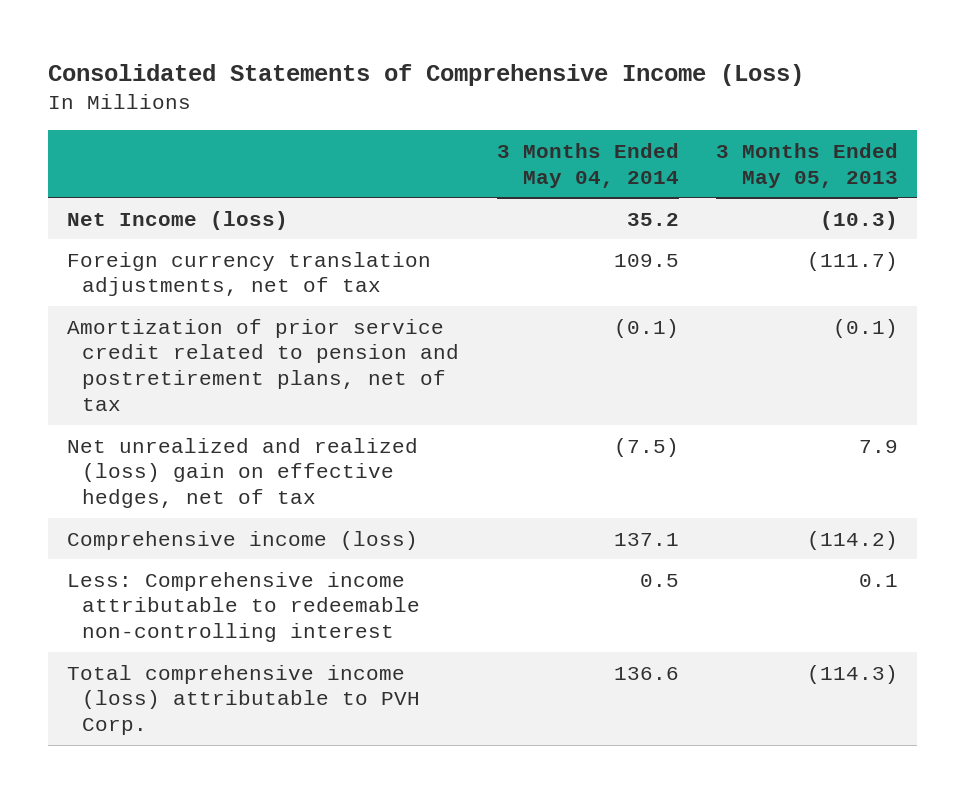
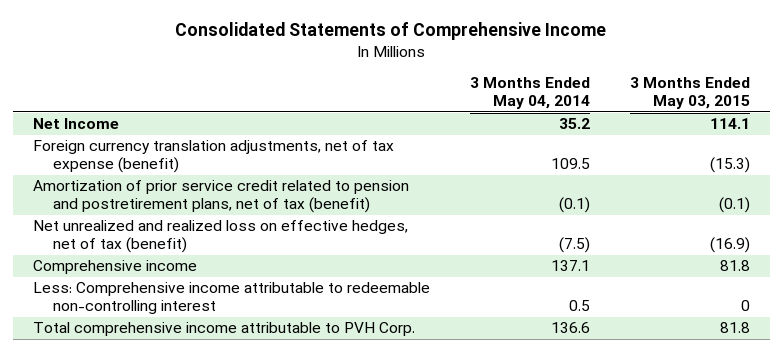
[47,63,804,86] Consolidated Statements of Comprehensive Income (Loss) -> [175,22,607,41] Consolidated Statements of Comprehensive Income
[716,142,899,188] 3 Months Ended May 05, 2013 -> none
none -> [629,77,750,110] 3 Months Ended May 03, 2015
[66,210,288,230] Net Income (loss) -> [32,118,119,130] Net Income
[66,251,431,297] Foreign currency translation adjustments, net of tax -> [32,140,394,174] Foreign currency translation adjustments, net of tax expense (benefit)
[66,318,460,412] Amortization of prior service credit related to pension and postretirement plans, net of tax -> [32,180,409,214] Amortization of prior service credit related to pension and postretirement plans, net of tax (benefit)
[66,437,418,509] Net unrealized and realized (loss) gain on effective hedges, net of tax -> [32,220,408,254] Net unrealized and realized loss on effective hedges, net of tax (benefit)
[66,530,418,550] Comprehensive income (loss) -> [32,260,197,275] Comprehensive income
[66,664,421,736] Total comprehensive income (loss) attributable to PVH Corp. -> [32,322,415,337] Total comprehensive income attributable to PVH Corp.

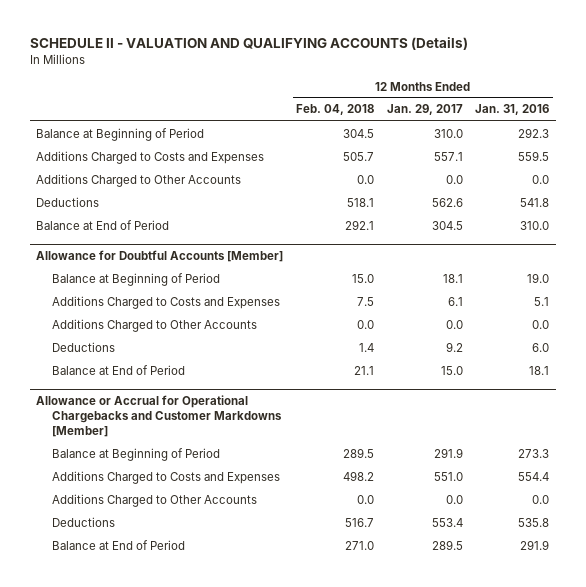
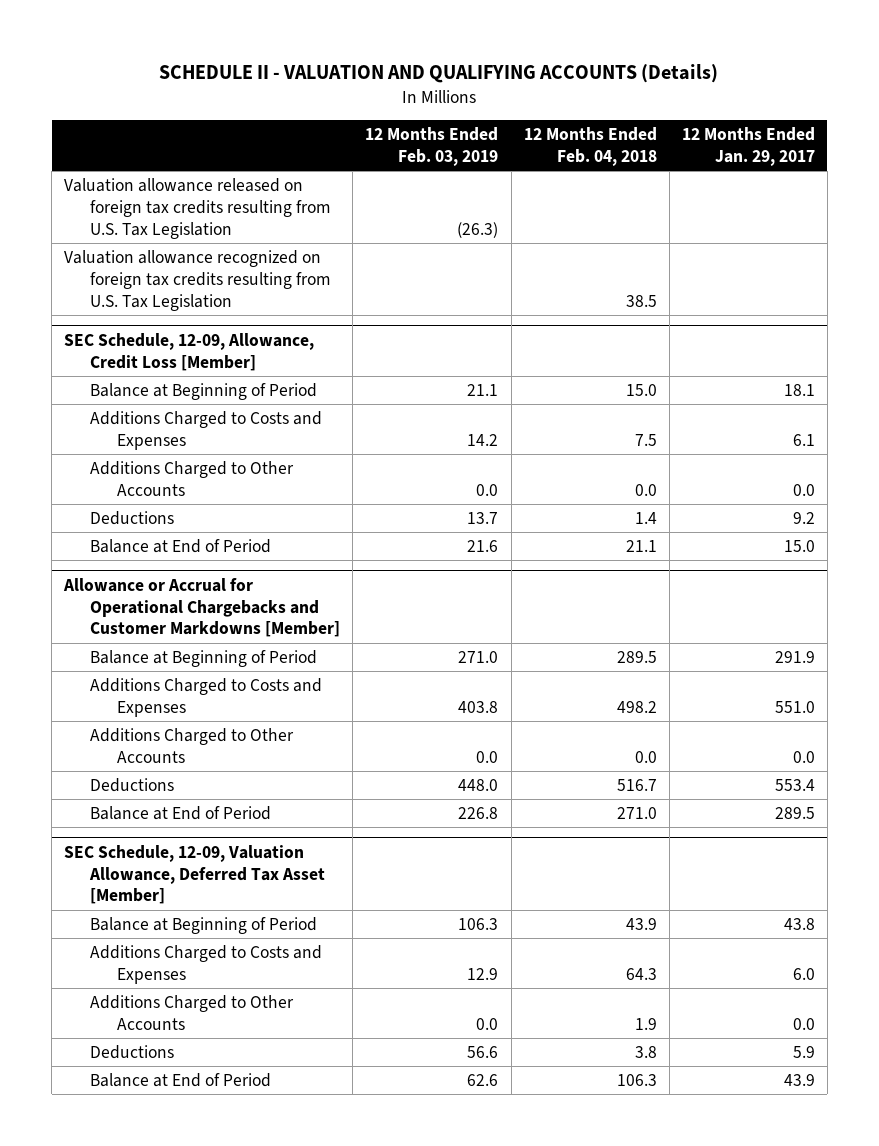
[475,104,550,116] Jan. 31, 2016 -> none
none -> [365,127,499,166] 12 Months Ended Feb. 03, 2019
[36,127,205,141] Balance at Beginning of Period -> none
[36,150,265,164] Additions Charged to Costs and Expenses -> none
[36,173,242,187] Additions Charged to Other Accounts -> none
[36,196,100,207] Deductions -> none
[36,219,170,230] Balance at End of Period -> none
[36,250,284,263] Allowance for Doubtful Accounts [Member] -> none
none -> [64,178,332,239] Valuation allowance released on foreign tax credits resulting from U.S. Tax Legislation
none -> [64,250,332,311] Valuation allowance recognized on foreign tax credits resulting from U.S. Tax Legislation
none -> [64,332,315,371] SEC Schedule, 12-09, Allowance, Credit Loss [Member]
none -> [64,844,326,905] SEC Schedule, 12-09, Valuation Allowance, Deferred Tax Asset [Member]
none -> [90,917,318,935] Balance at Beginning of Period
none -> [90,945,323,984] Additions Charged to Costs and Expenses
none -> [90,995,295,1030] Additions Charged to Other Accounts
none -> [90,1045,175,1060] Deductions
none -> [90,1073,272,1088] Balance at End of Period

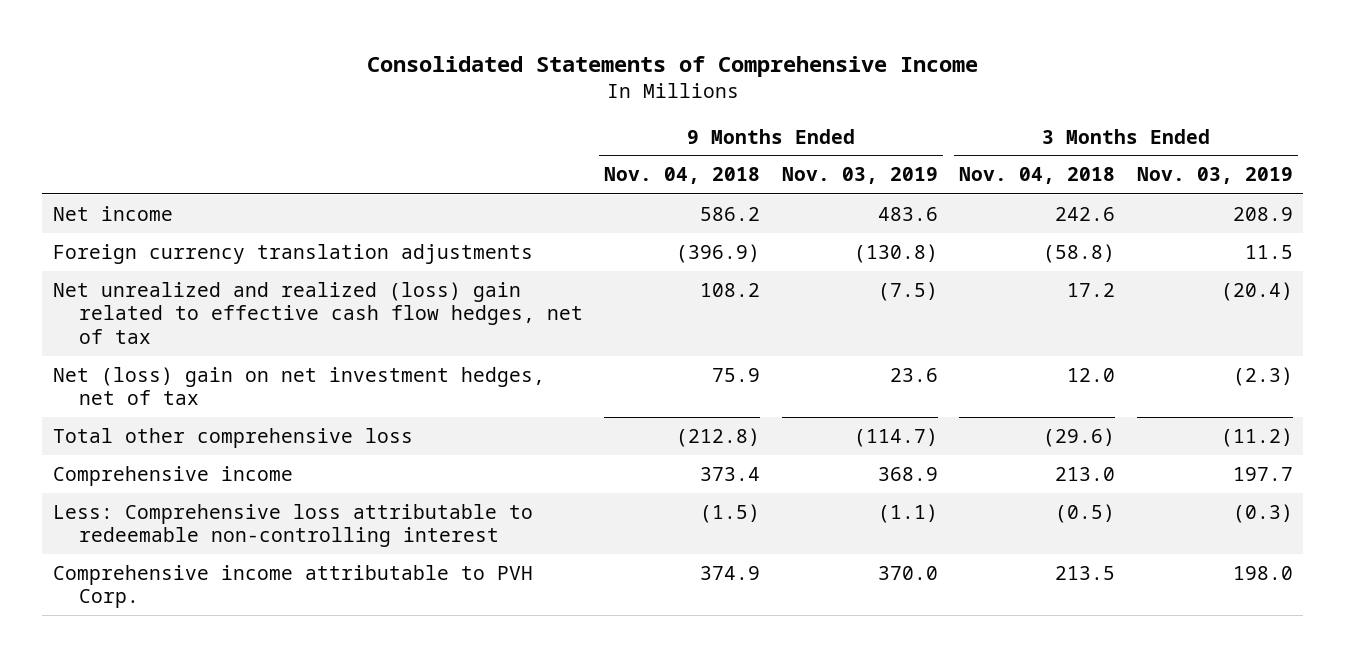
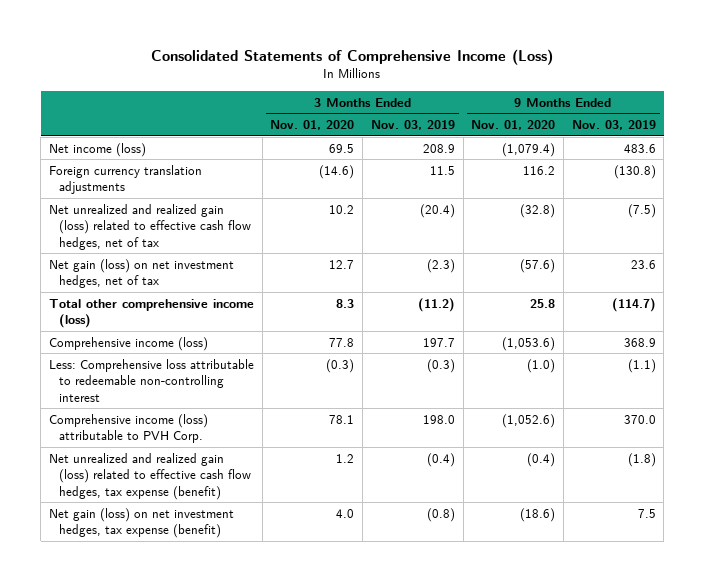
[366,56,978,78] Consolidated Statements of Comprehensive Income -> [151,48,554,65] Consolidated Statements of Comprehensive Income (Loss)
[604,167,761,185] Nov. 04, 2018 -> none
[959,167,1116,185] Nov. 04, 2018 -> none
none -> [270,120,355,131] Nov. 01, 2020
none -> [471,120,556,131] Nov. 01, 2020
[53,205,174,221] Net income -> [48,142,146,157] Net income (loss)
[53,281,583,344] Net unrealized and realized (loss) gain related to effective cash flow hedges, net of tax -> [48,203,251,250] Net unrealized and realized gain (loss) related to effective cash flow hedges, net of tax
[53,366,546,406] Net (loss) gain on net investment hedges, net of tax -> [48,258,234,289] Net gain (loss) on net investment hedges, net of tax
[53,427,414,448] Total other comprehensive loss -> [48,298,254,329] Total other comprehensive income (loss)
[53,465,294,486] Comprehensive income -> [48,336,208,351] Comprehensive income (loss)
[53,564,534,609] Comprehensive income attributable to PVH Corp. -> [48,413,208,444] Comprehensive income (loss) attributable to PVH Corp.
none -> [48,452,251,500] Net unrealized and realized gain (loss) related to effective cash flow hedges, tax expense (benefit)
none -> [48,507,234,539] Net gain (loss) on net investment hedges, tax expense (benefit)

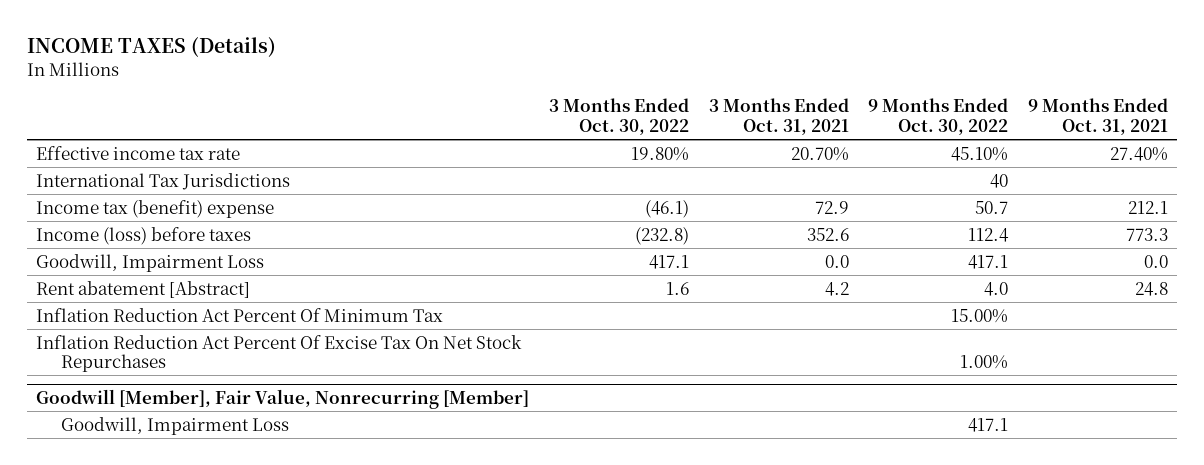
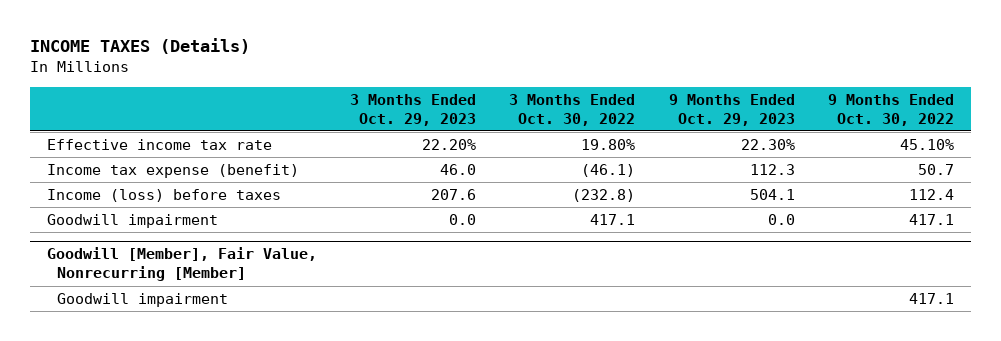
[708,98,849,136] 3 Months Ended Oct. 31, 2021 -> none
[1027,98,1168,136] 9 Months Ended Oct. 31, 2021 -> none
none -> [349,93,476,126] 3 Months Ended Oct. 29, 2023
none -> [668,93,795,126] 9 Months Ended Oct. 29, 2023
[36,172,291,190] International Tax Jurisdictions -> none
[36,199,275,218] Income tax (benefit) expense -> [46,164,299,179] Income tax expense (benefit)
[36,280,251,298] Rent abatement [Abstract] -> none
[36,307,444,322] Inflation Reduction Act Percent Of Minimum Tax -> none
[36,334,523,373] Inflation Reduction Act Percent Of Excise Tax On Net Stock Repurchases -> none
[36,253,265,272] Goodwill, Impairment Loss -> [46,214,218,229] Goodwill impairment
[60,416,289,435] Goodwill, Impairment Loss -> [56,293,228,308] Goodwill impairment

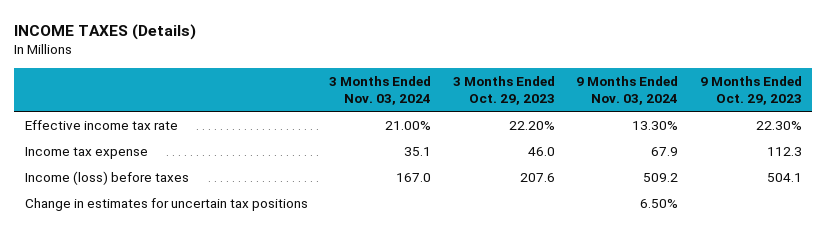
[509,93,636,126] 3 Months Ended Oct. 30, 2022 -> none
[828,93,955,126] 9 Months Ended Oct. 30, 2022 -> none
none -> [329,75,432,106] 3 Months Ended Nov. 03, 2024
none -> [576,75,679,106] 9 Months Ended Nov. 03, 2024
[46,164,299,179] Income tax expense (benefit) -> [25,147,149,160] Income tax expense
[46,214,218,229] Goodwill impairment -> none
[46,247,317,282] Goodwill [Member], Fair Value, Nonrecurring [Member] -> none
[56,293,228,308] Goodwill impairment -> none
none -> [25,198,309,212] Change in estimates for uncertain tax positions

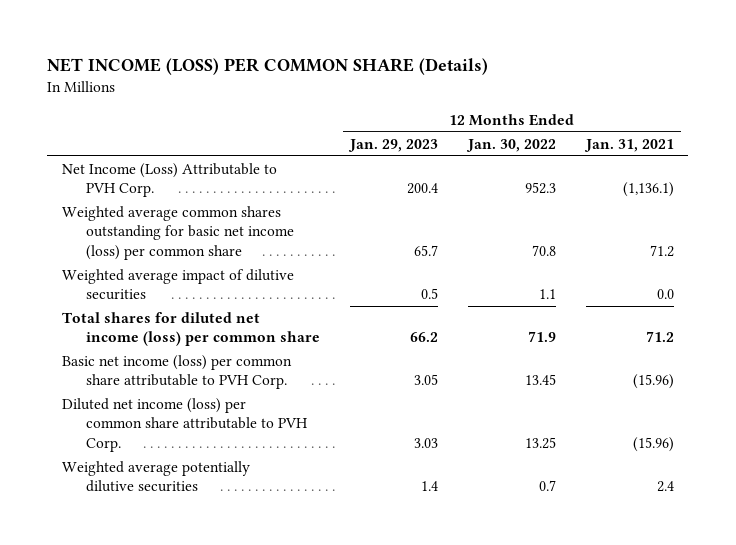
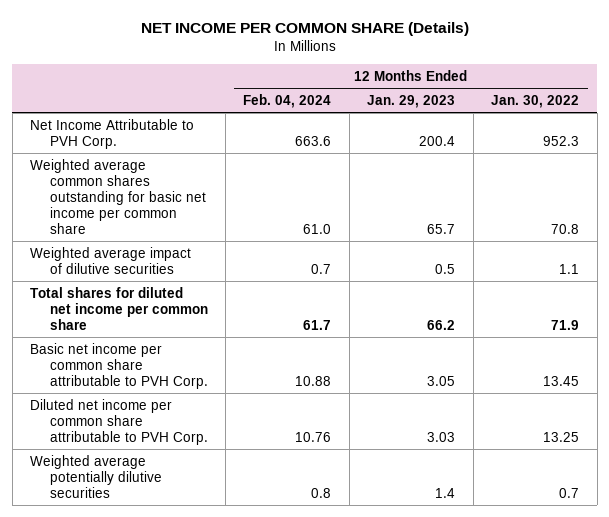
[47,58,489,76] NET INCOME (LOSS) PER COMMON SHARE (Details) -> [140,21,469,36] NET INCOME PER COMMON SHARE (Details)
[583,138,674,152] Jan. 31, 2021 -> none
none -> [243,93,332,108] Feb. 04, 2024
[62,163,278,198] Net Income (Loss) Attributable to PVH Corp. -> [30,118,195,149] Net Income Attributable to PVH Corp.
[62,206,295,260] Weighted average common shares outstanding for basic net income (loss) per common share -> [30,158,206,234] Weighted average common shares outstanding for basic net income per common share
[62,312,321,347] Total shares for diluted net income (loss) per common share -> [30,286,208,330] Total shares for diluted net income per common share
[62,355,293,390] Basic net income (loss) per common share attributable to PVH Corp. -> [30,342,208,389] Basic net income per common share attributable to PVH Corp.
[62,398,309,452] Diluted net income (loss) per common share attributable to PVH Corp. -> [30,398,208,445] Diluted net income per common share attributable to PVH Corp.

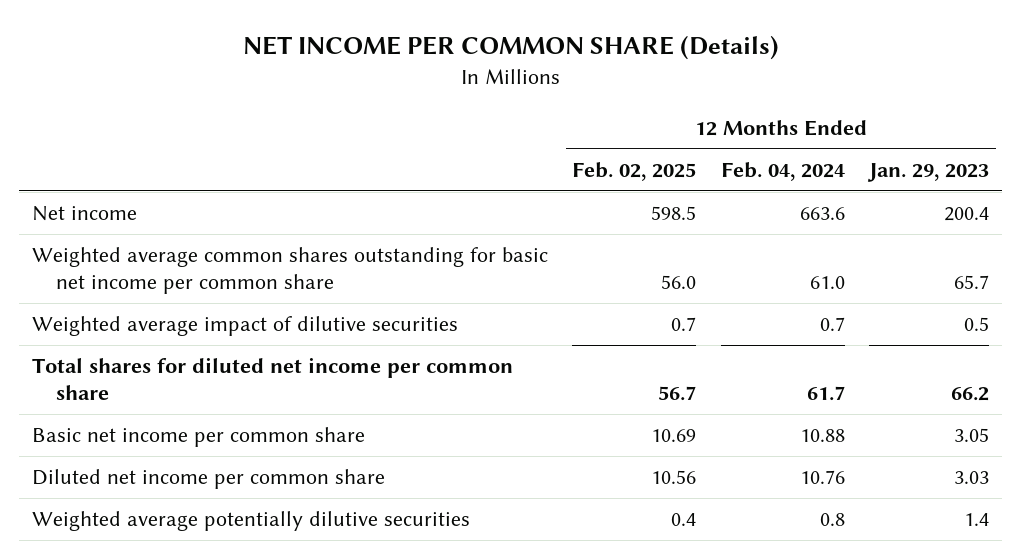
[491,94,580,108] Jan. 30, 2022 -> none
none -> [572,161,697,181] Feb. 02, 2025
[30,118,195,149] Net Income Attributable to PVH Corp. -> [31,206,137,222] Net income
[30,342,208,389] Basic net income per common share attributable to PVH Corp. -> [31,427,365,448] Basic net income per common share
[30,398,208,445] Diluted net income per common share attributable to PVH Corp. -> [31,469,385,490] Diluted net income per common share

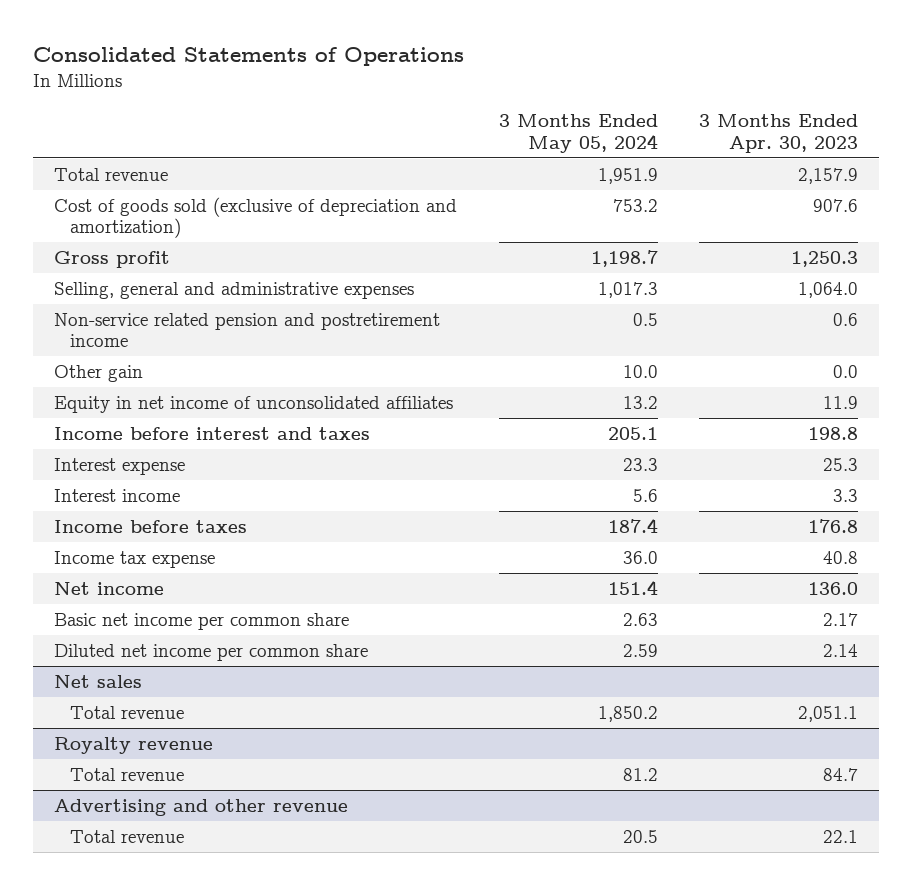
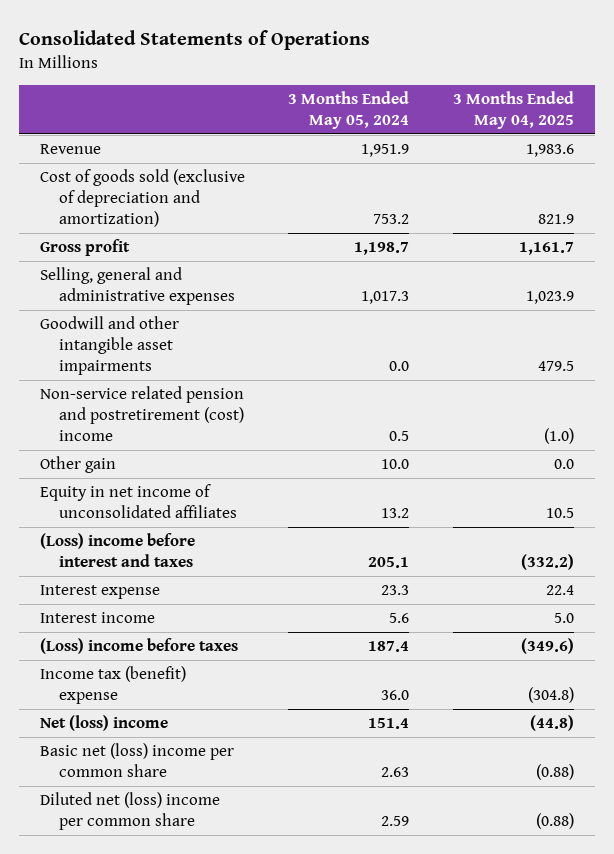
[699,114,859,153] 3 Months Ended Apr. 30, 2023 -> none
none -> [452,91,574,129] 3 Months Ended May 04, 2025
[54,167,169,181] Total revenue -> [40,144,102,155] Revenue
none -> [40,316,180,376] Goodwill and other intangible asset impairments
[54,312,441,348] Non-service related pension and postretirement income -> [40,386,245,442] Non-service related pension and postretirement (cost) income
[54,426,371,440] Income before interest and taxes -> [40,533,196,568] (Loss) income before interest and taxes
[54,674,143,688] Net sales -> none
[69,705,184,719] Total revenue -> none
[54,736,214,754] Royalty revenue -> none
[69,767,184,781] Total revenue -> none
[54,798,349,816] Advertising and other revenue -> none
[69,829,184,843] Total revenue -> none
[54,519,248,533] Income before taxes -> [40,638,239,655] (Loss) income before taxes
[54,550,216,568] Income tax expense -> [40,666,187,705] Income tax (benefit) expense
[54,581,165,595] Net income -> [40,715,169,732] Net (loss) income
[54,612,350,630] Basic net income per common share -> [40,743,235,778] Basic net (loss) income per common share
[54,643,369,661] Diluted net income per common share -> [40,792,221,831] Diluted net (loss) income per common share

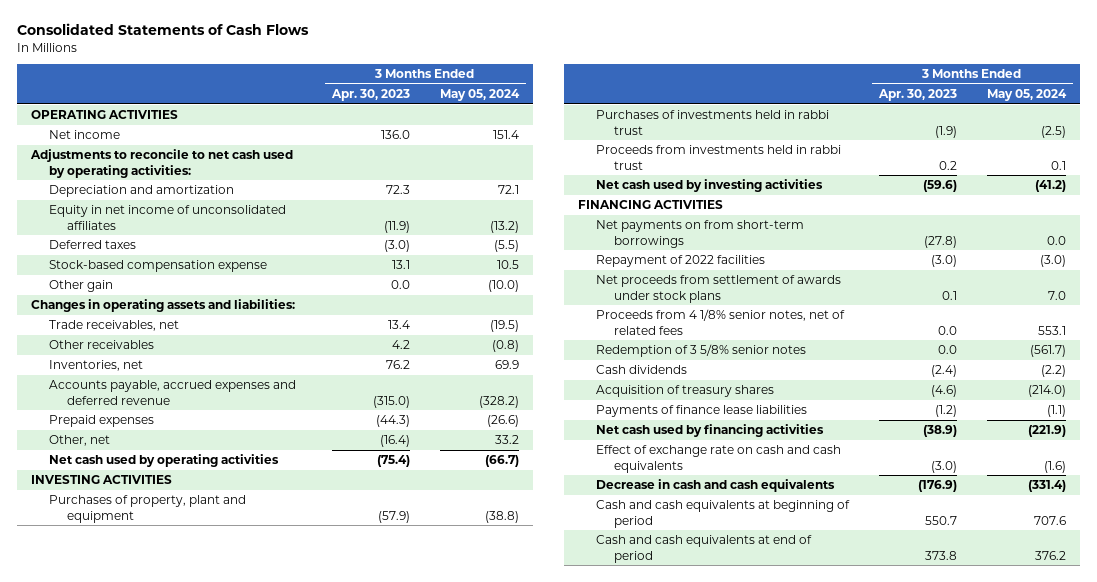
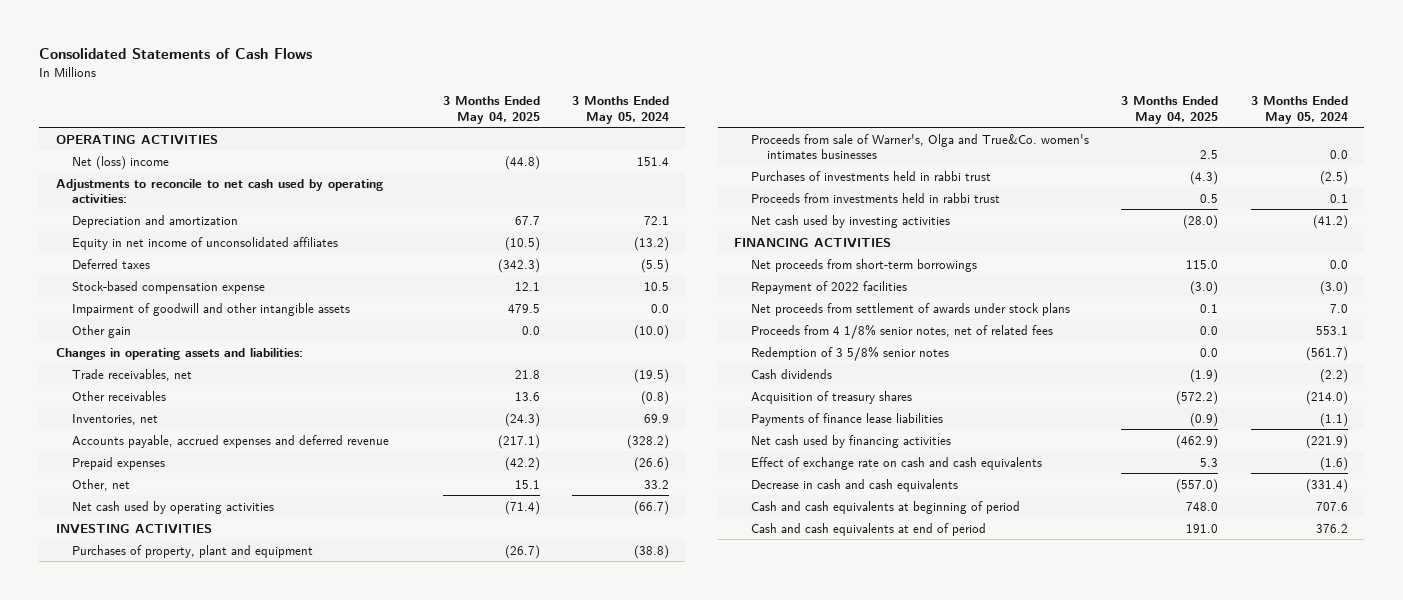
[330,89,410,102] Apr. 30, 2023 -> none
none -> [442,96,540,124] 3 Months Ended May 04, 2025
[49,130,121,140] Net income -> [72,155,170,170] Net (loss) income
none -> [72,302,351,316] Impairment of goodwill and other intangible assets
none -> [750,133,1089,159] Proceeds from sale of Warner's, Olga and True&Co. women's intimates businesses
[596,220,805,248] Net payments on from short-term borrowings -> [750,258,977,272] Net proceeds from short-term borrowings

